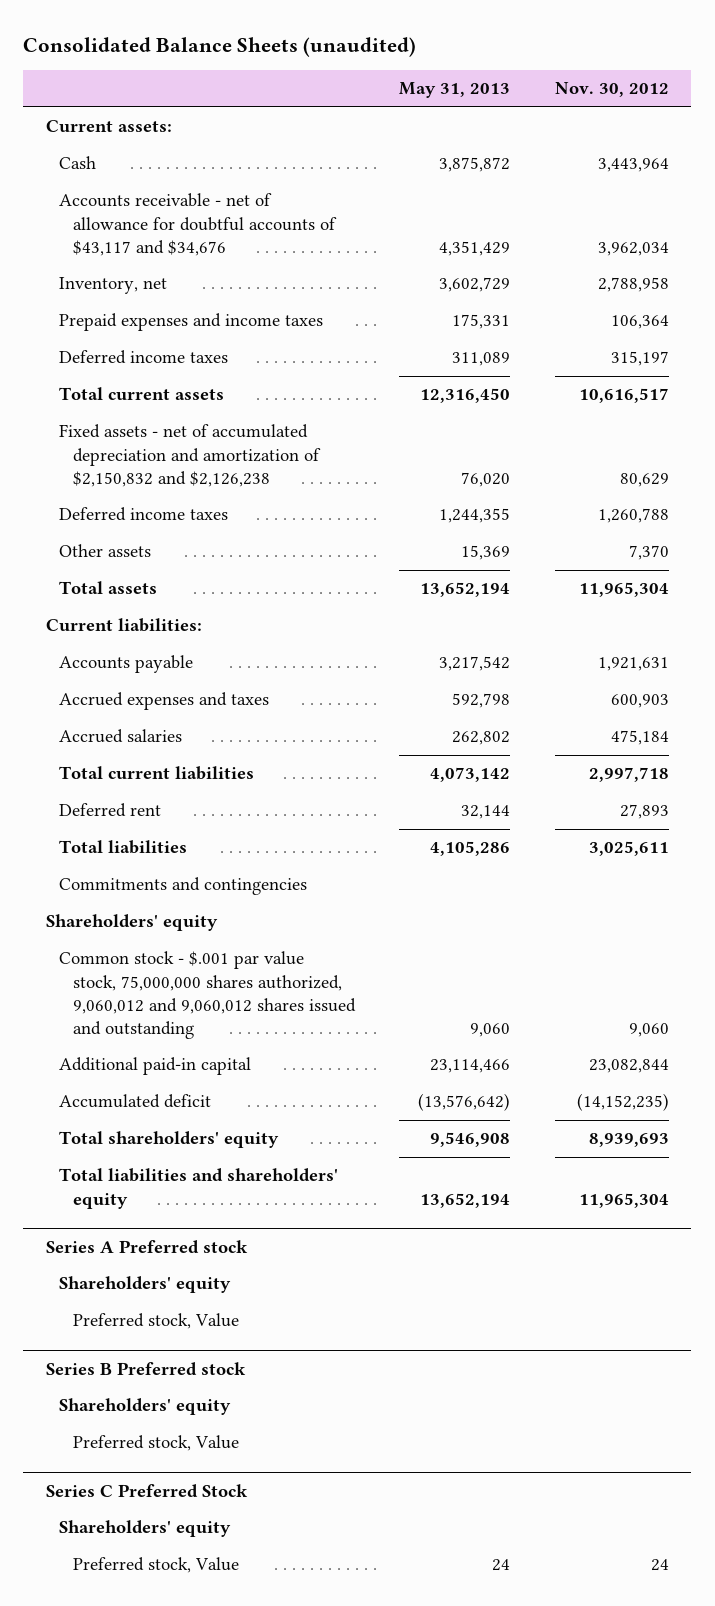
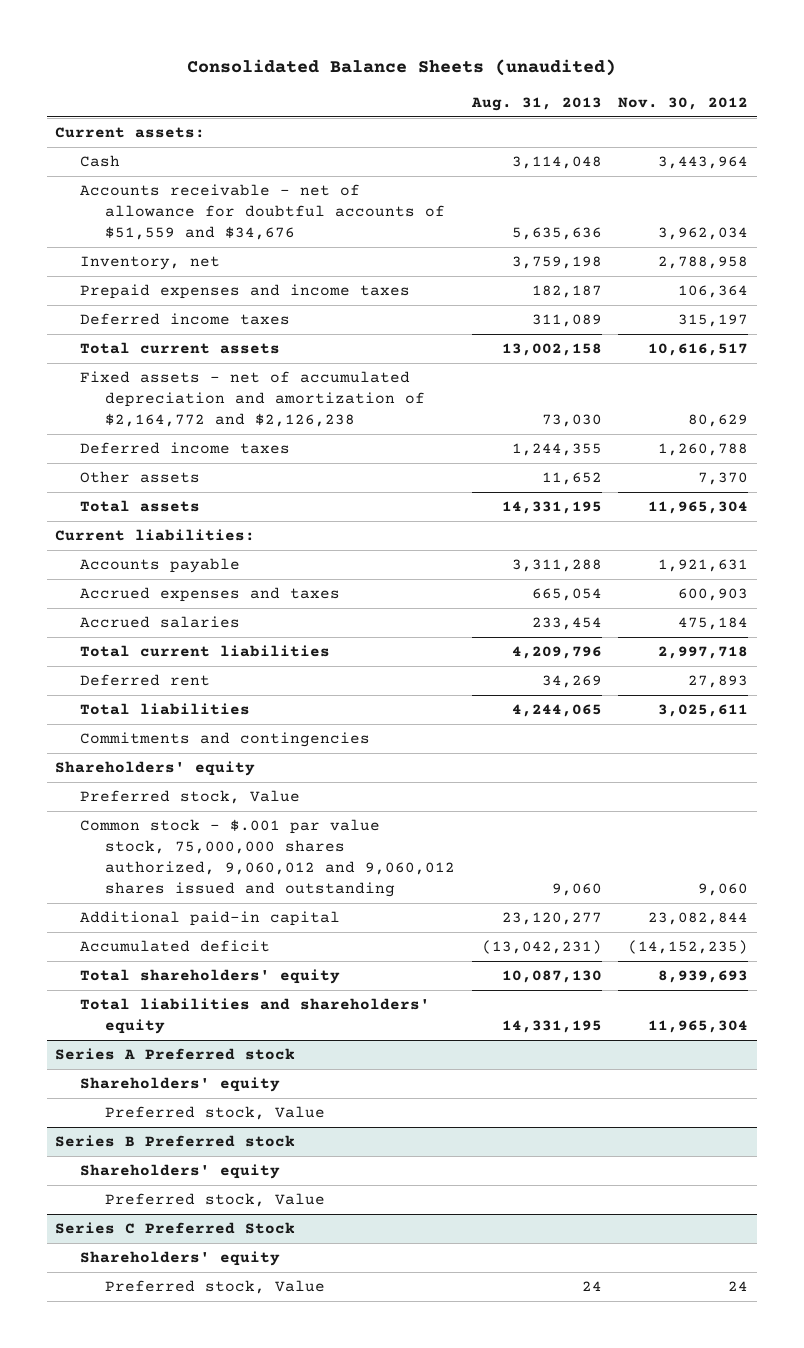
[399,82,511,99] May 31, 2013 -> none
none -> [470,97,602,112] Aug. 31, 2013
[59,193,337,256] Accounts receivable - net of allowance for doubtful accounts of $43,117 and $34,676 -> [79,184,445,241] Accounts receivable - net of allowance for doubtful accounts of $51,559 and $34,676
[59,424,321,487] Fixed assets - net of accumulated depreciation and amortization of $2,150,832 and $2,126,238 -> [79,371,425,428] Fixed assets - net of accumulated depreciation and amortization of $2,164,772 and $2,126,238
none -> [79,790,300,805] Preferred stock, Value

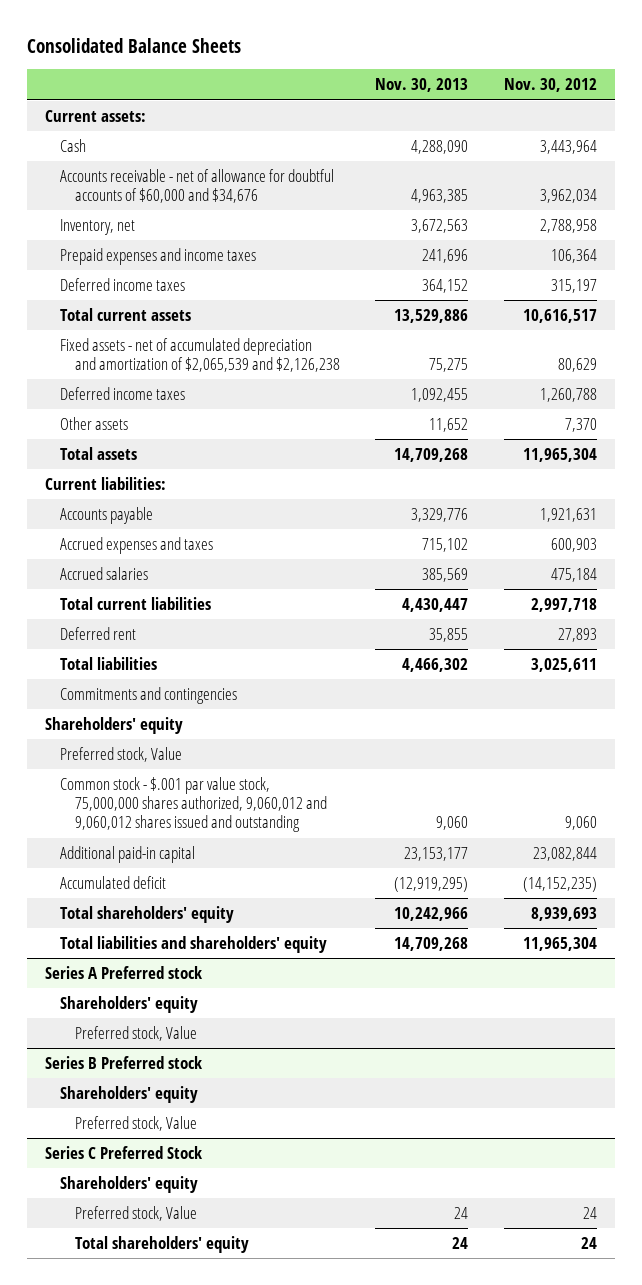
[186,58,616,76] Consolidated Balance Sheets (unaudited) -> [27,38,242,54] Consolidated Balance Sheets
[470,97,602,112] Aug. 31, 2013 -> none
none -> [375,78,469,93] Nov. 30, 2013
[79,184,445,241] Accounts receivable - net of allowance for doubtful accounts of $51,559 and $34,676 -> [59,168,334,204] Accounts receivable - net of allowance for doubtful accounts of $60,000 and $34,676
[79,371,425,428] Fixed assets - net of accumulated depreciation and amortization of $2,164,772 and $2,126,238 -> [59,337,340,373] Fixed assets - net of accumulated depreciation and amortization of $2,065,539 and $2,126,238
none -> [74,1235,249,1253] Total shareholders' equity

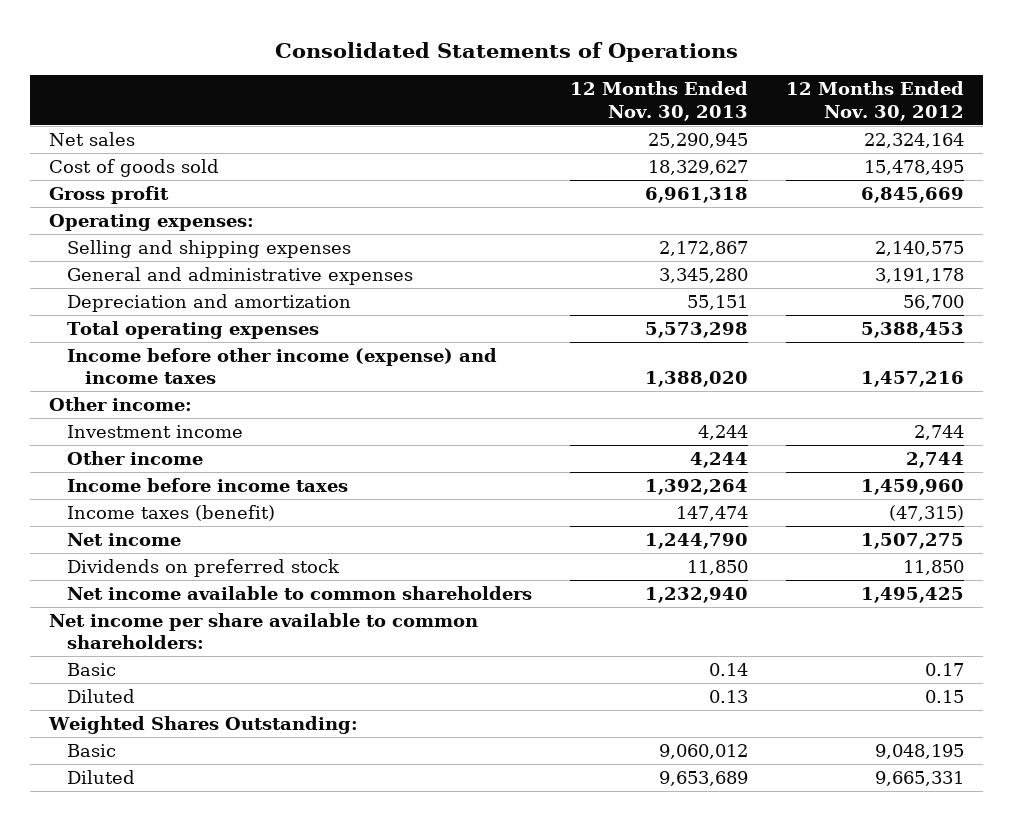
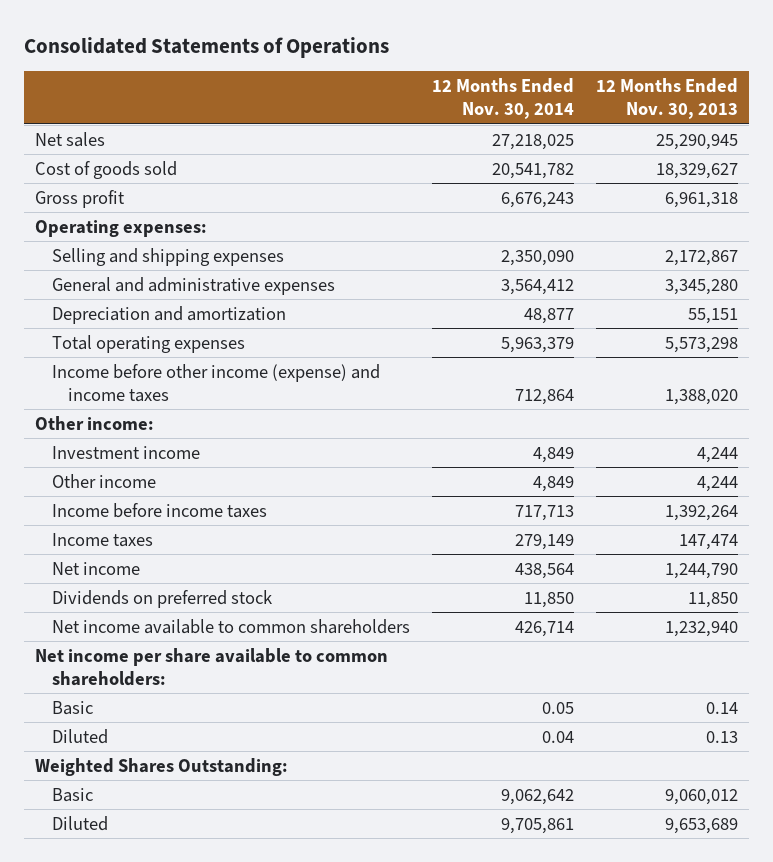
[785,81,964,121] 12 Months Ended Nov. 30, 2012 -> none
none -> [431,77,574,120] 12 Months Ended Nov. 30, 2014
[67,504,276,521] Income taxes (benefit) -> [51,532,153,547] Income taxes

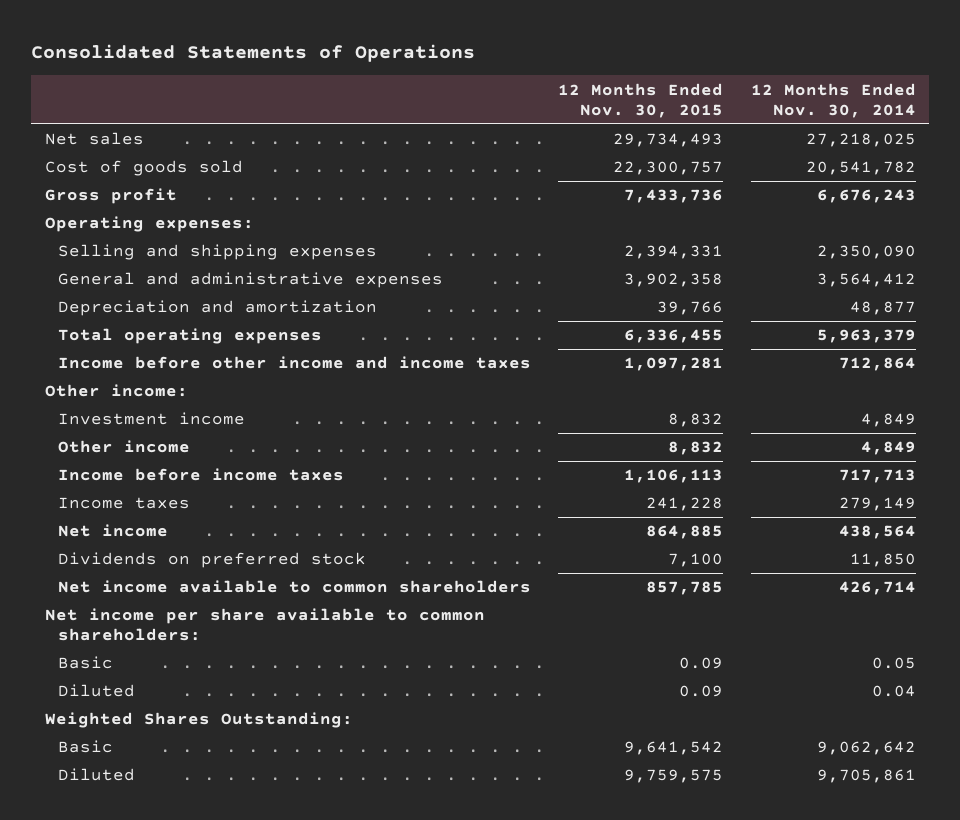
[595,77,738,120] 12 Months Ended Nov. 30, 2013 -> none
none -> [558,82,724,118] 12 Months Ended Nov. 30, 2015
[51,363,380,402] Income before other income (expense) and income taxes -> [57,356,531,370] Income before other income and income taxes

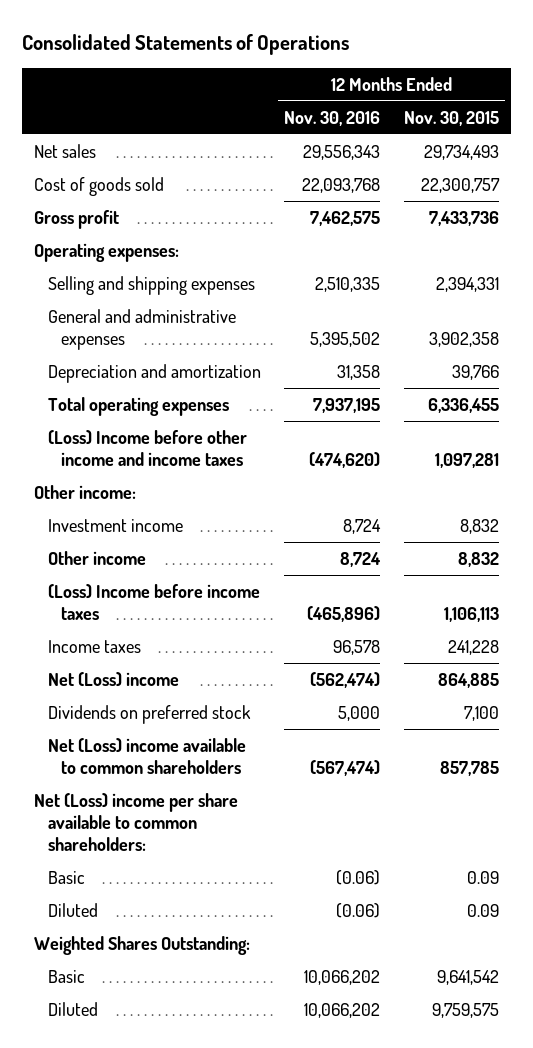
[750,82,916,118] 12 Months Ended Nov. 30, 2014 -> none
none -> [284,110,381,126] Nov. 30, 2016
[57,356,531,370] Income before other income and income taxes -> [47,429,247,467] (Loss) Income before other income and income taxes
[57,468,344,482] Income before income taxes -> [47,583,260,621] (Loss) Income before income taxes
[57,524,168,538] Net income -> [47,671,179,687] Net (Loss) income
[57,580,531,594] Net income available to common shareholders -> [47,737,246,775] Net (Loss) income available to common shareholders
[44,608,485,642] Net income per share available to common shareholders: -> [34,792,239,852] Net (Loss) income per share available to common shareholders:

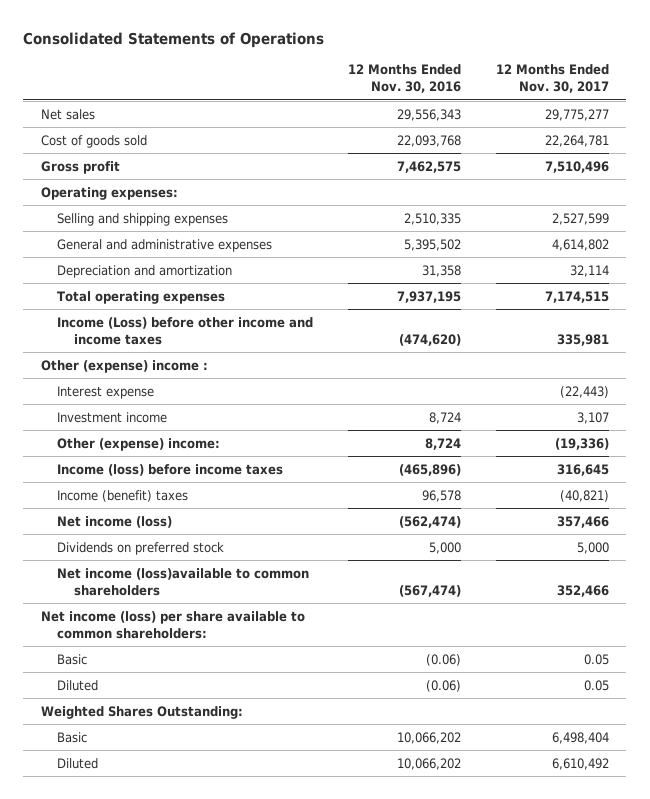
[403,110,499,126] Nov. 30, 2015 -> none
none -> [495,64,609,94] 12 Months Ended Nov. 30, 2017
[47,429,247,467] (Loss) Income before other income and income taxes -> [57,316,314,345] Income (Loss) before other income and income taxes
[34,484,137,499] Other income: -> [40,359,208,373] Other (expense) income :
none -> [57,385,155,399] Interest expense
[47,550,146,565] Other income -> [57,437,221,451] Other (expense) income:
[47,583,260,621] (Loss) Income before income taxes -> [57,463,284,476] Income (loss) before income taxes
[47,639,141,653] Income taxes -> [57,489,189,502] Income (benefit) taxes
[47,671,179,687] Net (Loss) income -> [57,515,173,528] Net income (loss)
[47,737,246,775] Net (Loss) income available to common shareholders -> [57,567,310,596] Net income (loss)available to common shareholders
[34,792,239,852] Net (Loss) income per share available to common shareholders: -> [40,610,305,639] Net income (loss) per share available to common shareholders:

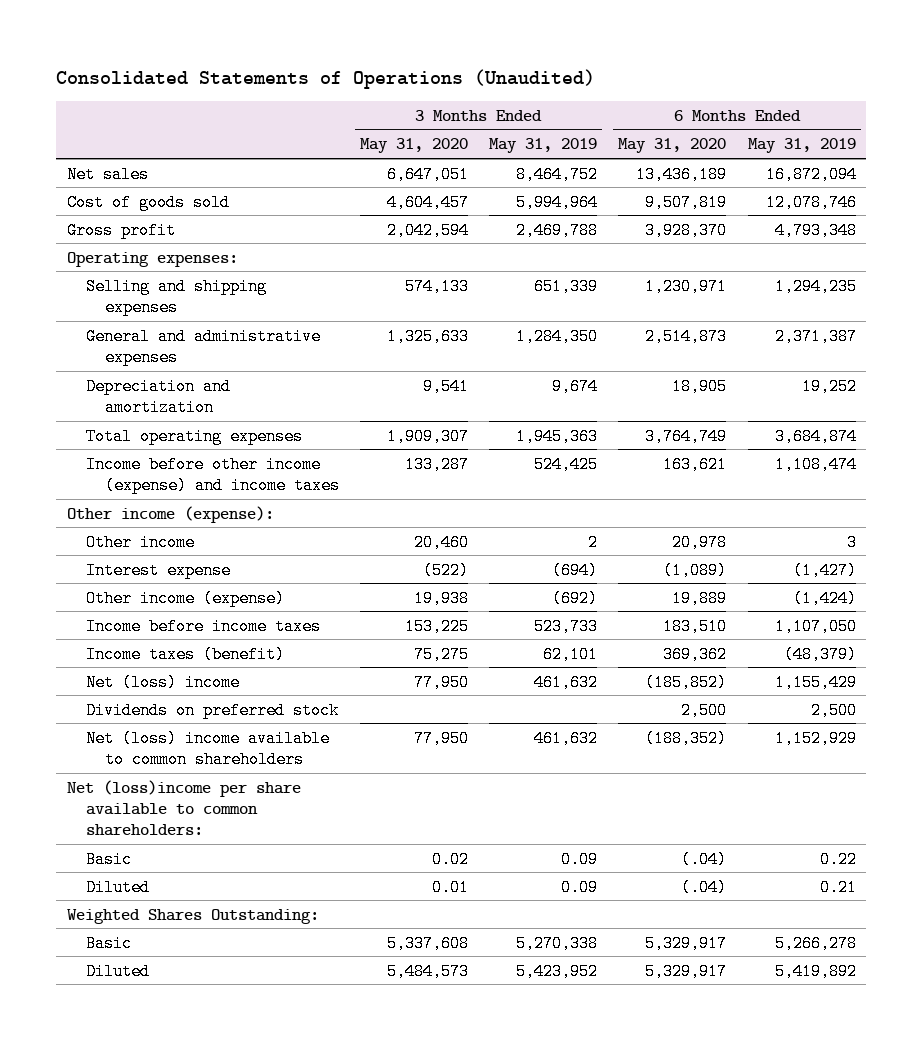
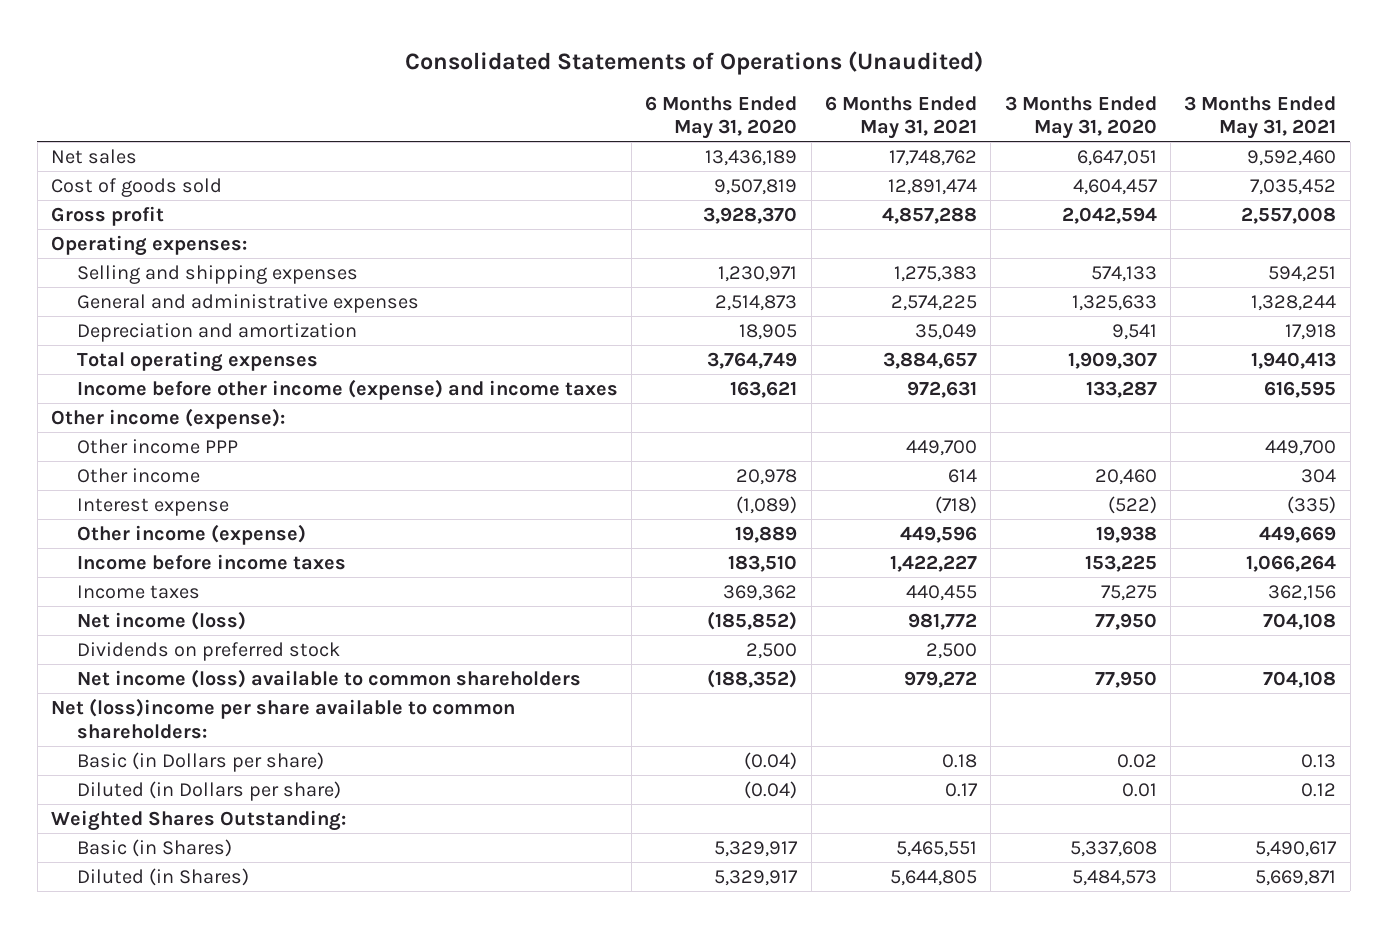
[489,138,598,154] May 31, 2019 -> none
[747,138,856,154] May 31, 2019 -> none
none -> [824,95,977,140] 6 Months Ended May 31, 2021
none -> [1184,95,1337,140] 3 Months Ended May 31, 2021
none -> [76,438,238,454] Other income PPP
[85,645,285,663] Income taxes (benefit) -> [76,584,200,599] Income taxes
[85,673,240,691] Net (loss) income -> [76,610,246,630] Net income (loss)
[85,729,330,768] Net (loss) income available to common shareholders -> [76,668,581,688] Net income (loss) available to common shareholders
[85,850,132,868] Basic -> [76,751,324,772] Basic (in Dollars per share)
[681,850,728,868] (.04) -> [744,751,798,770] (0.04)
[85,878,150,896] Diluted -> [76,780,341,801] Diluted (in Dollars per share)
[681,878,728,896] (.04) -> [744,780,798,799] (0.04)
[85,934,132,952] Basic -> [76,838,232,857] Basic (in Shares)
[85,962,150,980] Diluted -> [76,867,249,886] Diluted (in Shares)

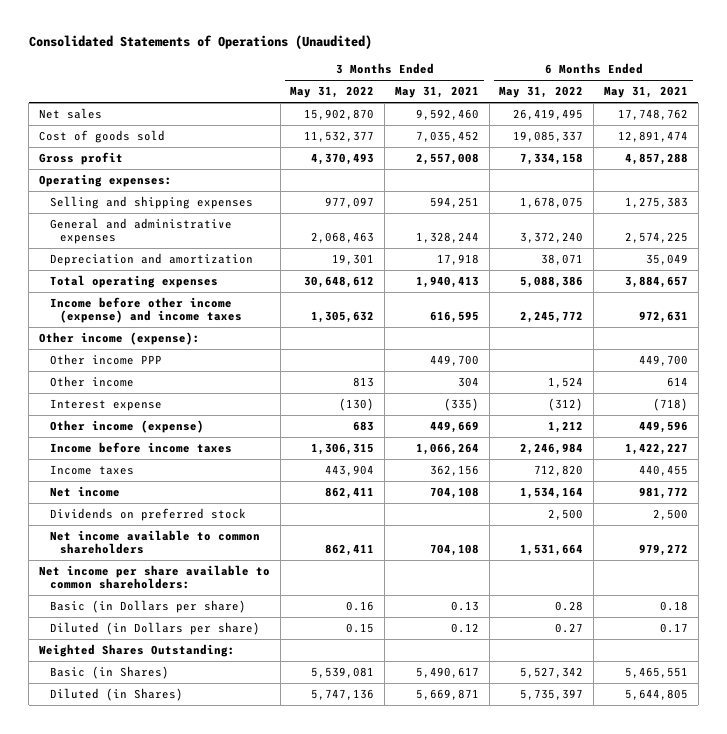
[645,95,798,140] 6 Months Ended May 31, 2020 -> none
[1004,95,1157,140] 3 Months Ended May 31, 2020 -> none
none -> [290,86,375,99] May 31, 2022
none -> [499,86,584,99] May 31, 2022
[76,610,246,630] Net income (loss) -> [49,486,120,498] Net income
[76,668,581,688] Net income (loss) available to common shareholders -> [49,530,260,555] Net income available to common shareholders
[50,697,515,739] Net (loss)income per share available to common shareholders: -> [38,565,270,590] Net income per share available to common shareholders:

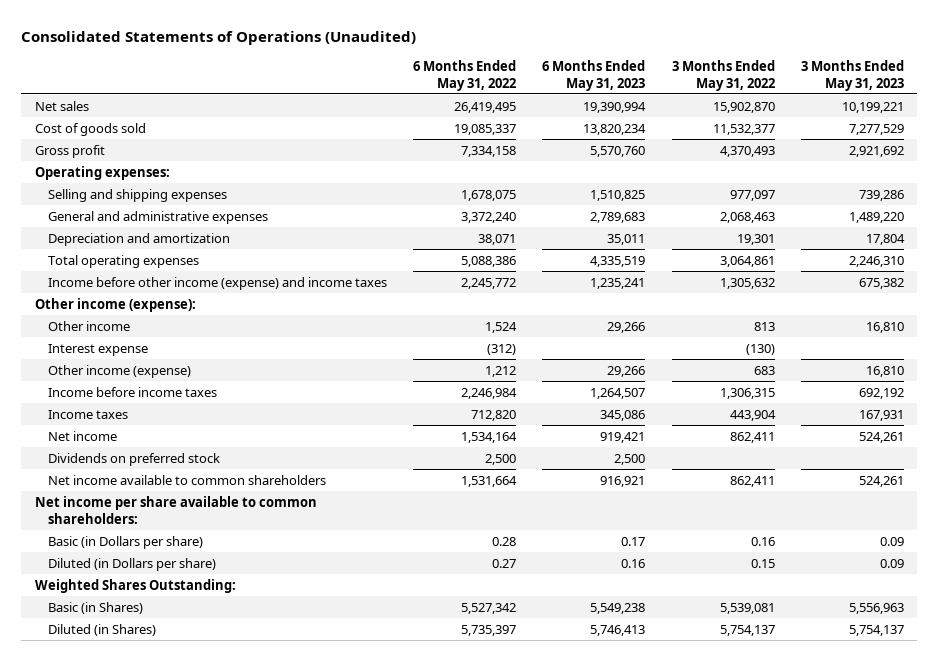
[394,86,479,99] May 31, 2021 -> none
[603,86,688,99] May 31, 2021 -> none
none -> [542,59,646,91] 6 Months Ended May 31, 2023
none -> [800,59,904,91] 3 Months Ended May 31, 2023
[304,276,375,289] 30,648,612 -> [719,255,775,267] 3,064,861
[49,354,162,366] Other income PPP -> none
[311,689,375,701] 5,747,136 -> [719,624,775,636] 5,754,137

